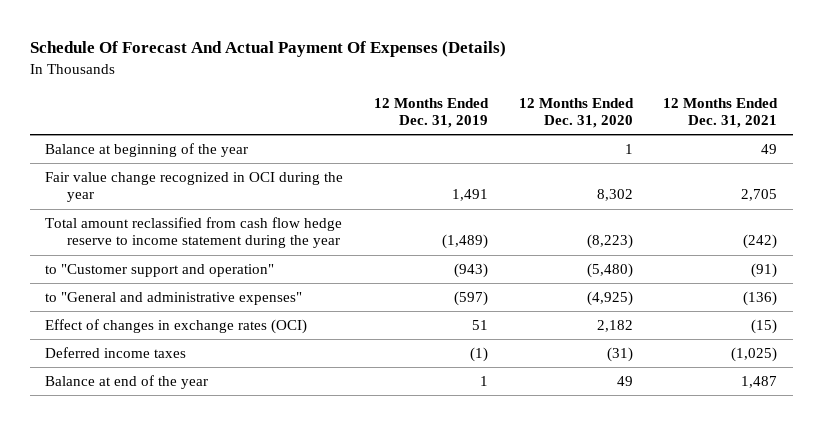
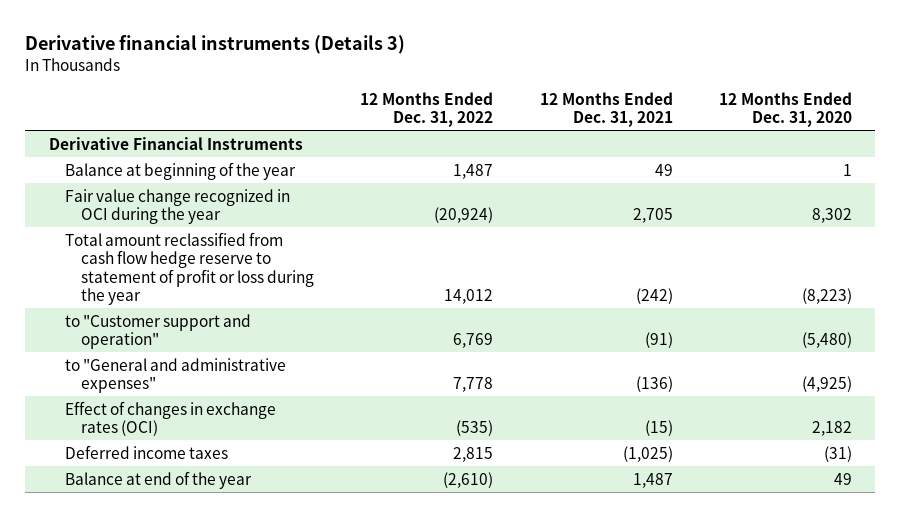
[30,41,507,58] Schedule Of Forecast And Actual Payment Of Expenses (Details) -> [25,34,406,54] Derivative financial instruments (Details 3)
[374,97,490,128] 12 Months Ended Dec. 31, 2019 -> none
none -> [360,91,494,128] 12 Months Ended Dec. 31, 2022
none -> [48,136,303,150] Derivative Financial Instruments
[45,217,343,249] Total amount reclassified from cash flow hedge reserve to income statement during the year -> [64,231,314,306] Total amount reclassified from cash flow hedge reserve to statement of profit or loss during the year

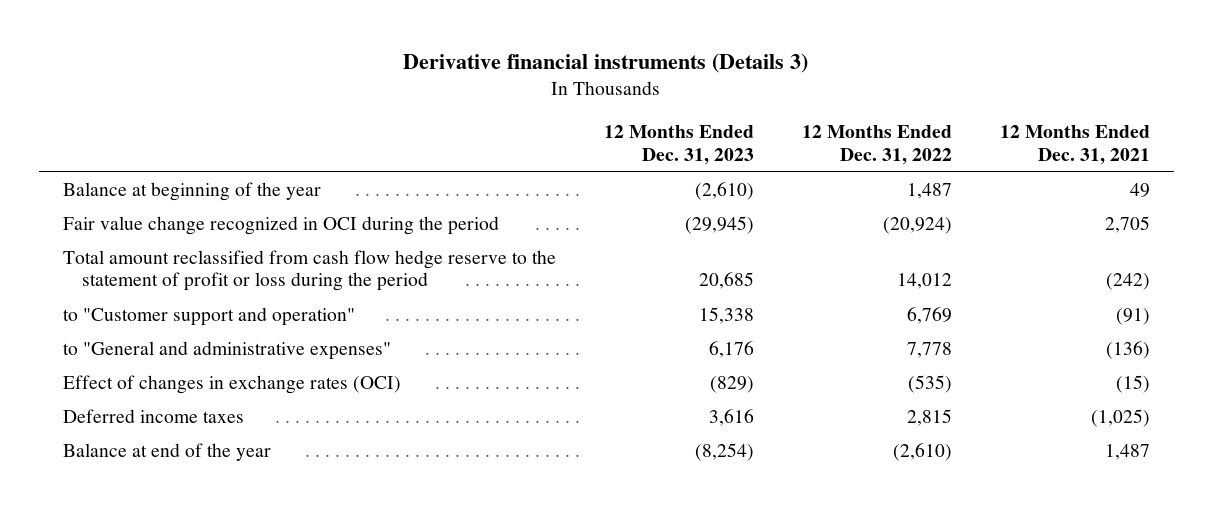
[719,91,853,128] 12 Months Ended Dec. 31, 2020 -> none
none -> [604,125,755,165] 12 Months Ended Dec. 31, 2023
[48,136,303,150] Derivative Financial Instruments -> none
[64,188,290,225] Fair value change recognized in OCI during the year -> [63,215,500,235] Fair value change recognized in OCI during the period
[64,231,314,306] Total amount reclassified from cash flow hedge reserve to statement of profit or loss during the year -> [63,249,557,291] Total amount reclassified from cash flow hedge reserve to the statement of profit or loss during the period

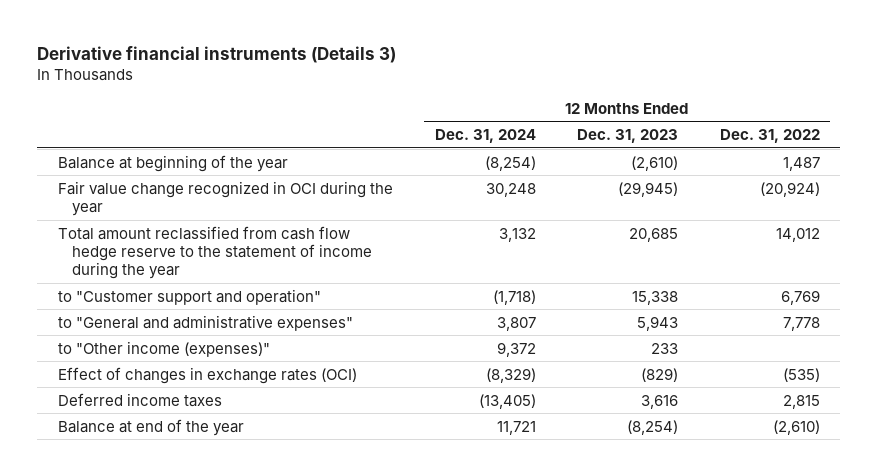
[999,125,1150,165] 12 Months Ended Dec. 31, 2021 -> none
none -> [434,128,536,143] Dec. 31, 2024
[63,215,500,235] Fair value change recognized in OCI during the period -> [58,180,394,216] Fair value change recognized in OCI during the year
[63,249,557,291] Total amount reclassified from cash flow hedge reserve to the statement of profit or loss during the period -> [58,225,372,280] Total amount reclassified from cash flow hedge reserve to the statement of income during the year
[709,340,755,358] 6,176 -> [637,315,679,331] 5,943
none -> [58,340,271,357] to "Other income (expenses)"

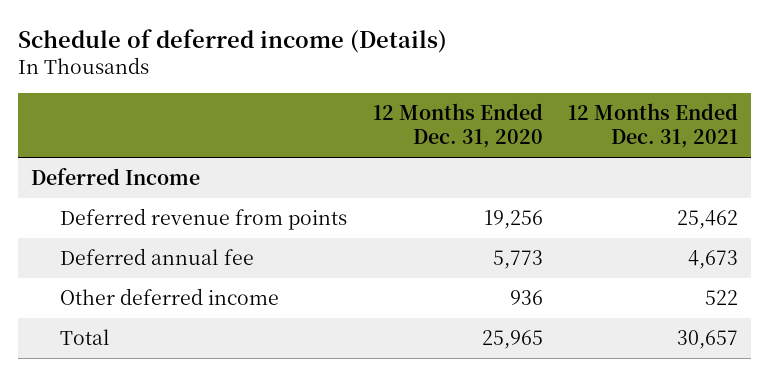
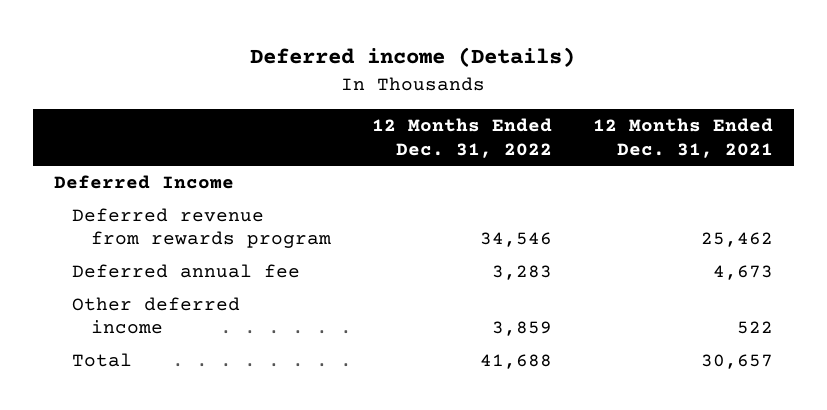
[17,28,447,53] Schedule of deferred income (Details) -> [250,47,576,68] Deferred income (Details)
[372,103,543,149] 12 Months Ended Dec. 31, 2020 -> none
none -> [372,118,553,158] 12 Months Ended Dec. 31, 2022
[60,207,348,230] Deferred revenue from points -> [72,208,331,249] Deferred revenue from rewards program

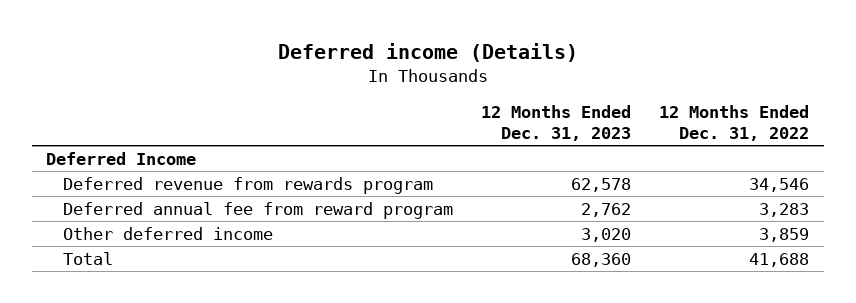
[593,118,774,158] 12 Months Ended Dec. 31, 2021 -> none
none -> [481,105,632,141] 12 Months Ended Dec. 31, 2023
[72,264,301,279] Deferred annual fee -> [63,201,454,219] Deferred annual fee from reward program

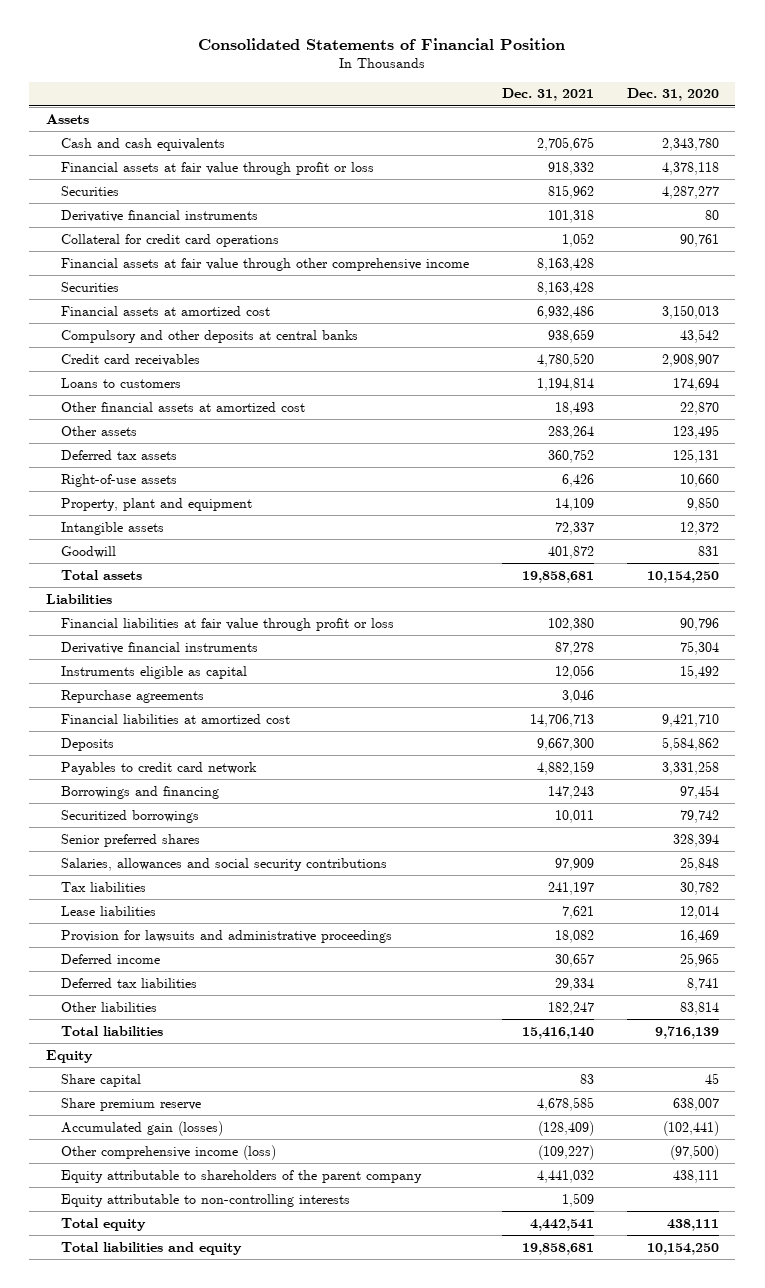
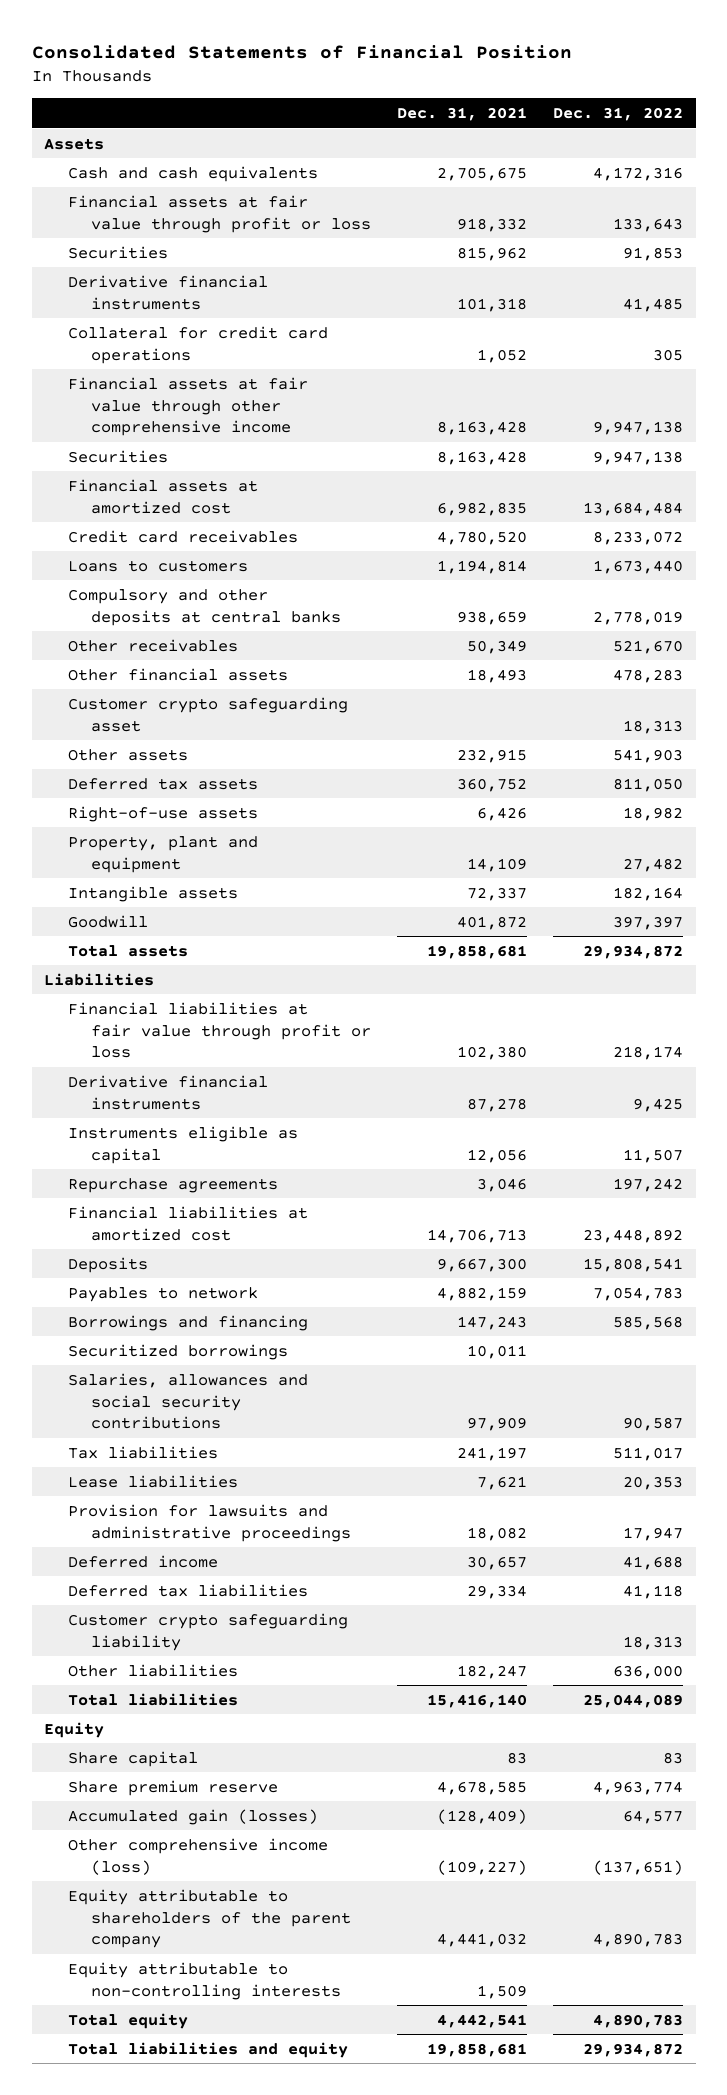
[626,88,719,102] Dec. 31, 2020 -> none
none -> [552,107,683,122] Dec. 31, 2022
[536,305,594,319] 6,932,486 -> [436,501,527,516] 6,982,835
[60,329,358,343] Compulsory and other deposits at central banks -> [67,588,341,626] Compulsory and other deposits at central banks
none -> [67,638,238,652] Other receivables
[60,401,305,412] Other financial assets at amortized cost -> [67,667,288,681] Other financial assets
none -> [67,696,348,732] Customer crypto safeguarding asset
[547,425,594,439] 283,264 -> [456,748,527,763] 232,915
[60,761,257,775] Payables to credit card network -> [67,1286,258,1302] Payables to network
[60,833,200,847] Senior preferred shares -> none
none -> [67,1612,348,1651] Customer crypto safeguarding liability

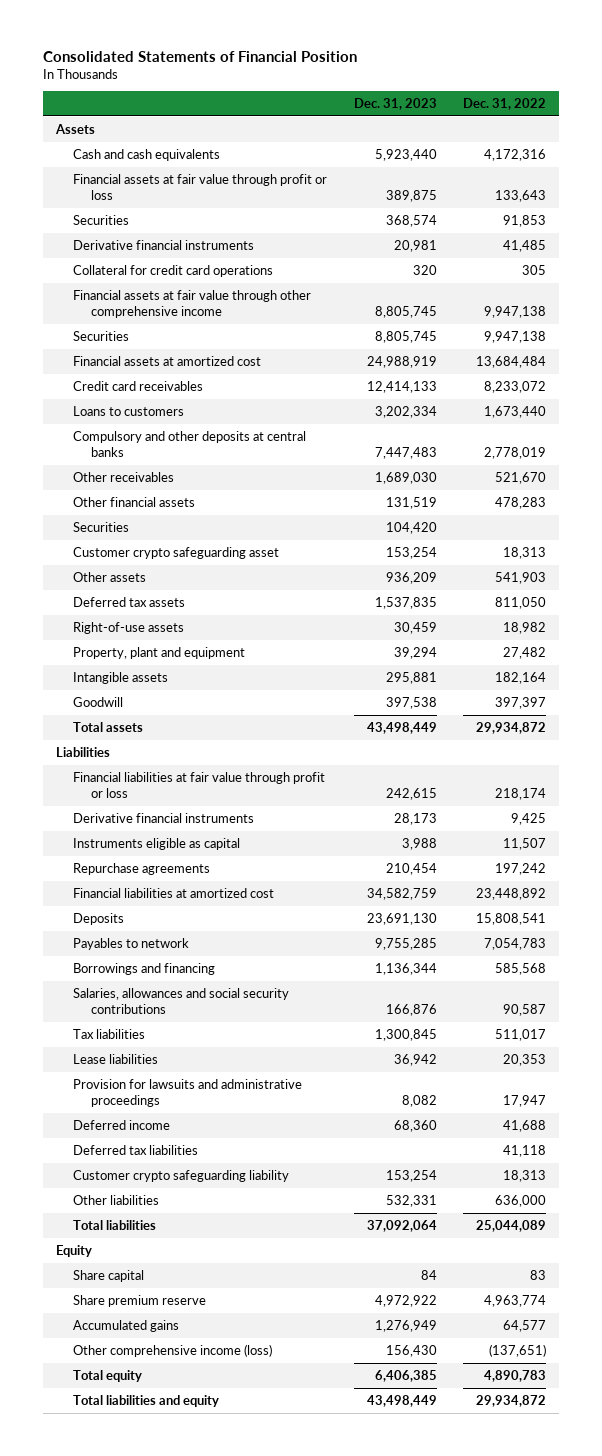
[396,107,527,122] Dec. 31, 2021 -> none
none -> [353,98,437,111] Dec. 31, 2023
none -> [73,521,130,532] Securities
[67,1343,288,1360] Securitized borrowings -> none
[67,1808,318,1825] Accumulated gain (losses) -> [73,1319,180,1332] Accumulated gains
[67,1888,351,1949] Equity attributable to shareholders of the parent company -> none
[67,1961,341,2000] Equity attributable to non-controlling interests -> none

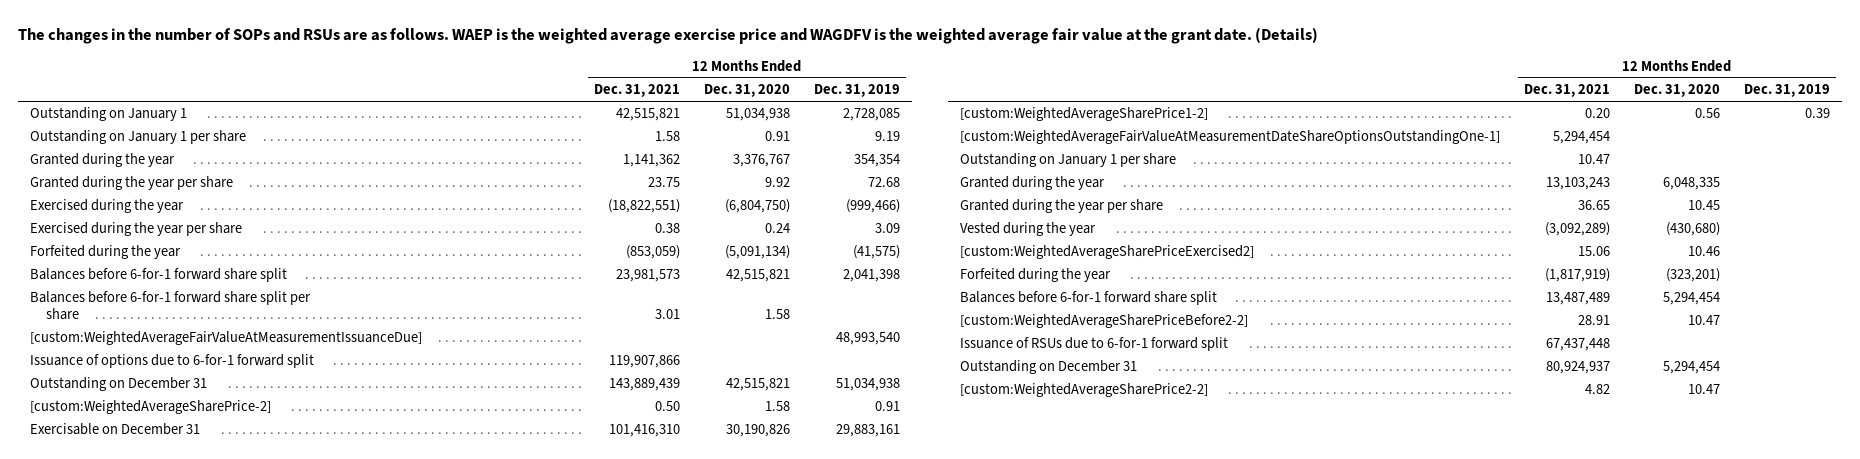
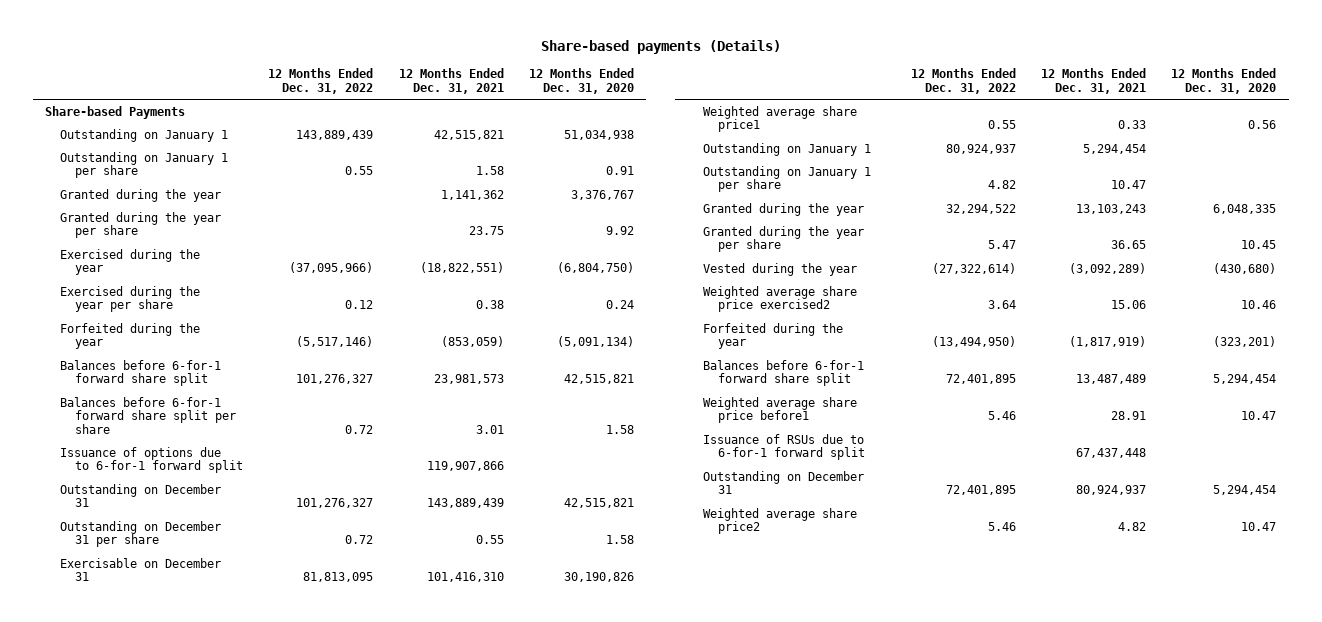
[17,27,1318,45] The changes in the number of SOPs and RSUs are as follows. WAEP is the weighted average exercise price and WAGDFV is the weighted average fair value at the grant date. (Details) -> [540,39,781,54] Share-based payments (Details)
[814,84,901,98] Dec. 31, 2019 -> none
none -> [268,68,374,94] 12 Months Ended Dec. 31, 2022
none -> [45,105,186,119] Share-based Payments
[30,331,423,346] [custom:WeightedAverageFairValueAtMeasurementIssuanceDue] -> none
[30,400,272,415] [custom:WeightedAverageSharePrice-2] -> none
none -> [60,520,222,548] Outstanding on December 31 per share
[960,107,1209,122] [custom:WeightedAverageSharePrice1-2] -> none
none -> [702,105,857,133] Weighted average share price1
[960,130,1501,145] [custom:WeightedAverageFairValueAtMeasurementDateShareOptionsOutstandingOne-1] -> [702,142,871,156] Outstanding on January 1
[960,245,1255,260] [custom:WeightedAverageSharePriceExercised2] -> [702,285,857,313] Weighted average share price exercised2
[960,314,1249,329] [custom:WeightedAverageSharePriceBefore2-2] -> [702,396,857,424] Weighted average share price before1
[960,383,1209,398] [custom:WeightedAverageSharePrice2-2] -> [702,507,857,535] Weighted average share price2

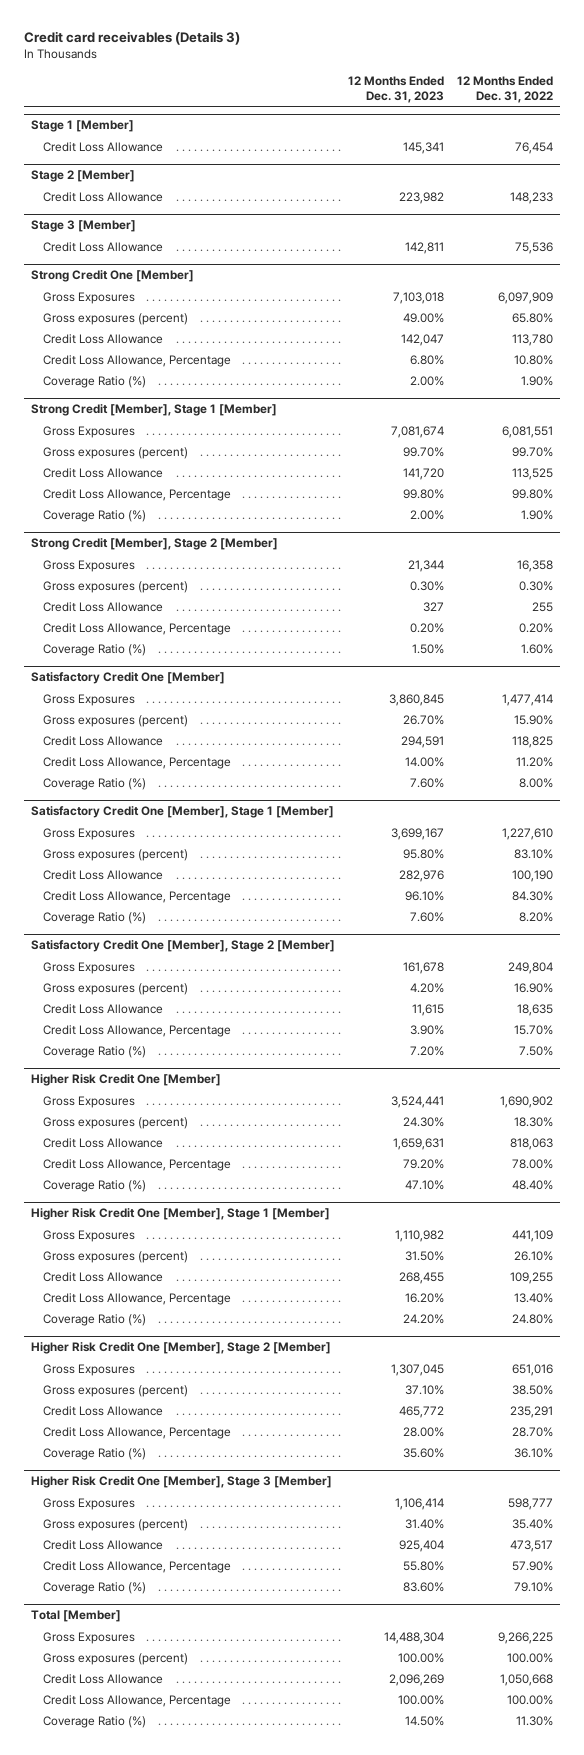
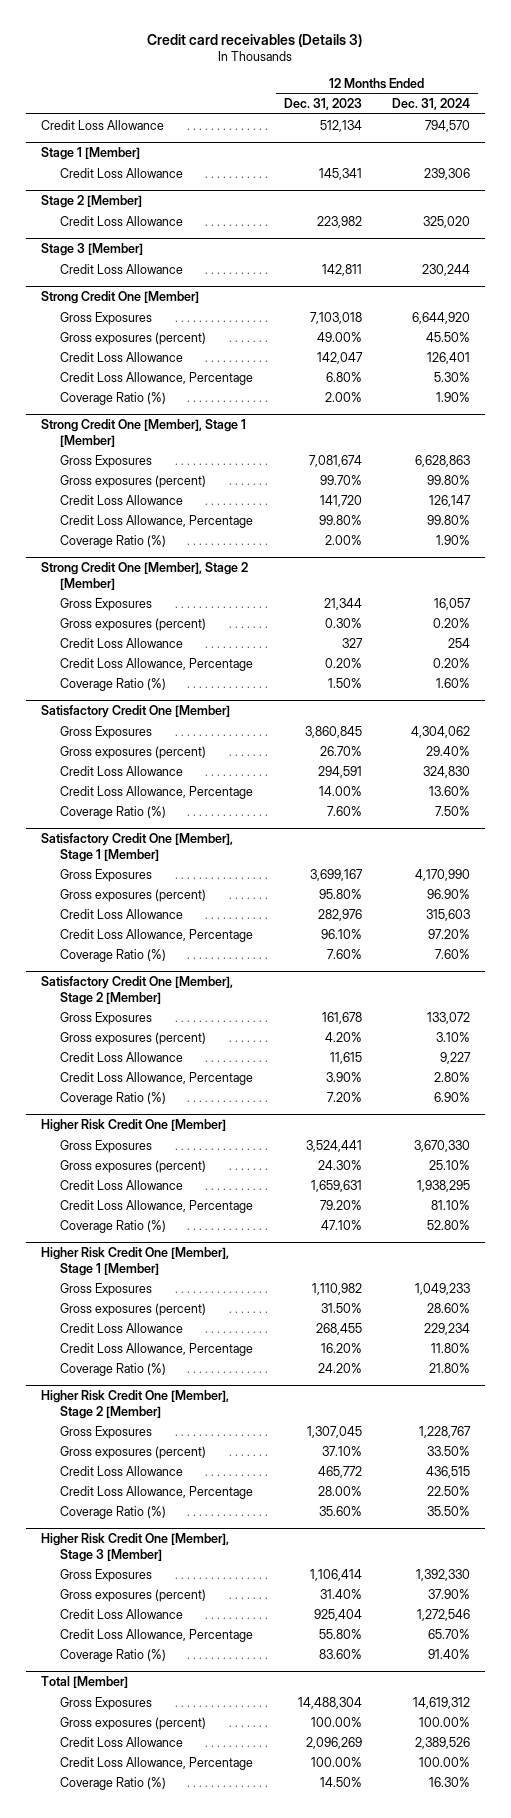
[456,75,553,104] 12 Months Ended Dec. 31, 2022 -> none
none -> [392,98,471,111] Dec. 31, 2024
none -> [40,119,164,130] Credit Loss Allowance
[30,404,277,417] Strong Credit [Member], Stage 1 [Member] -> [40,419,246,447] Strong Credit One [Member], Stage 1 [Member]
[30,538,278,551] Strong Credit [Member], Stage 2 [Member] -> [40,562,248,590] Strong Credit One [Member], Stage 2 [Member]

